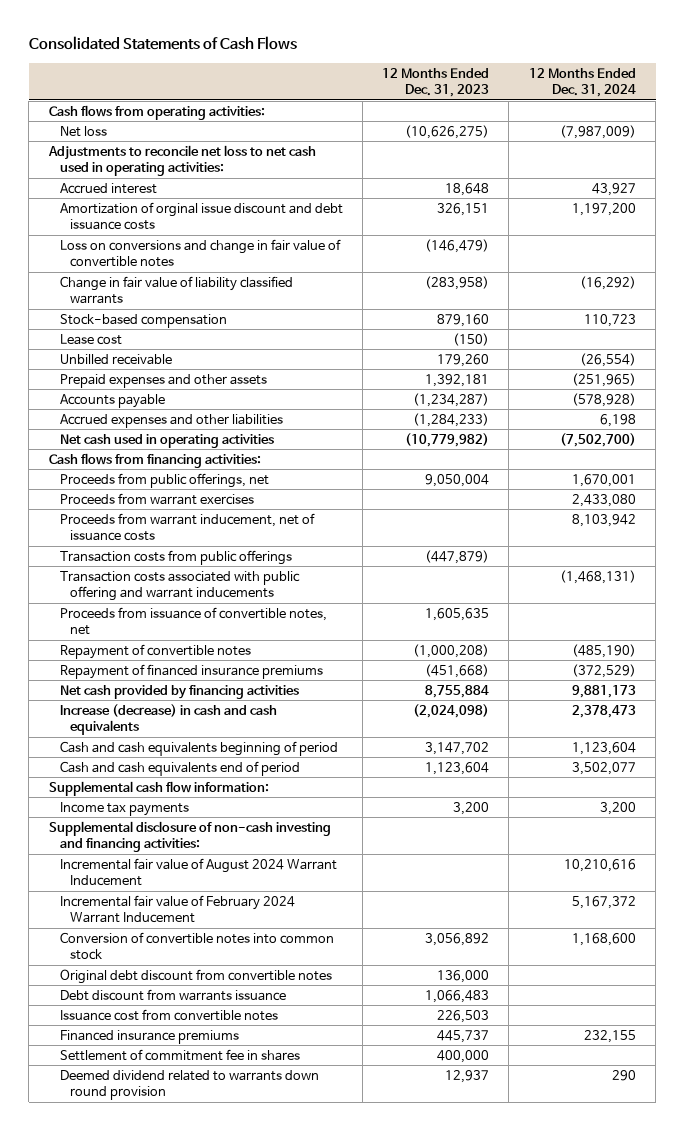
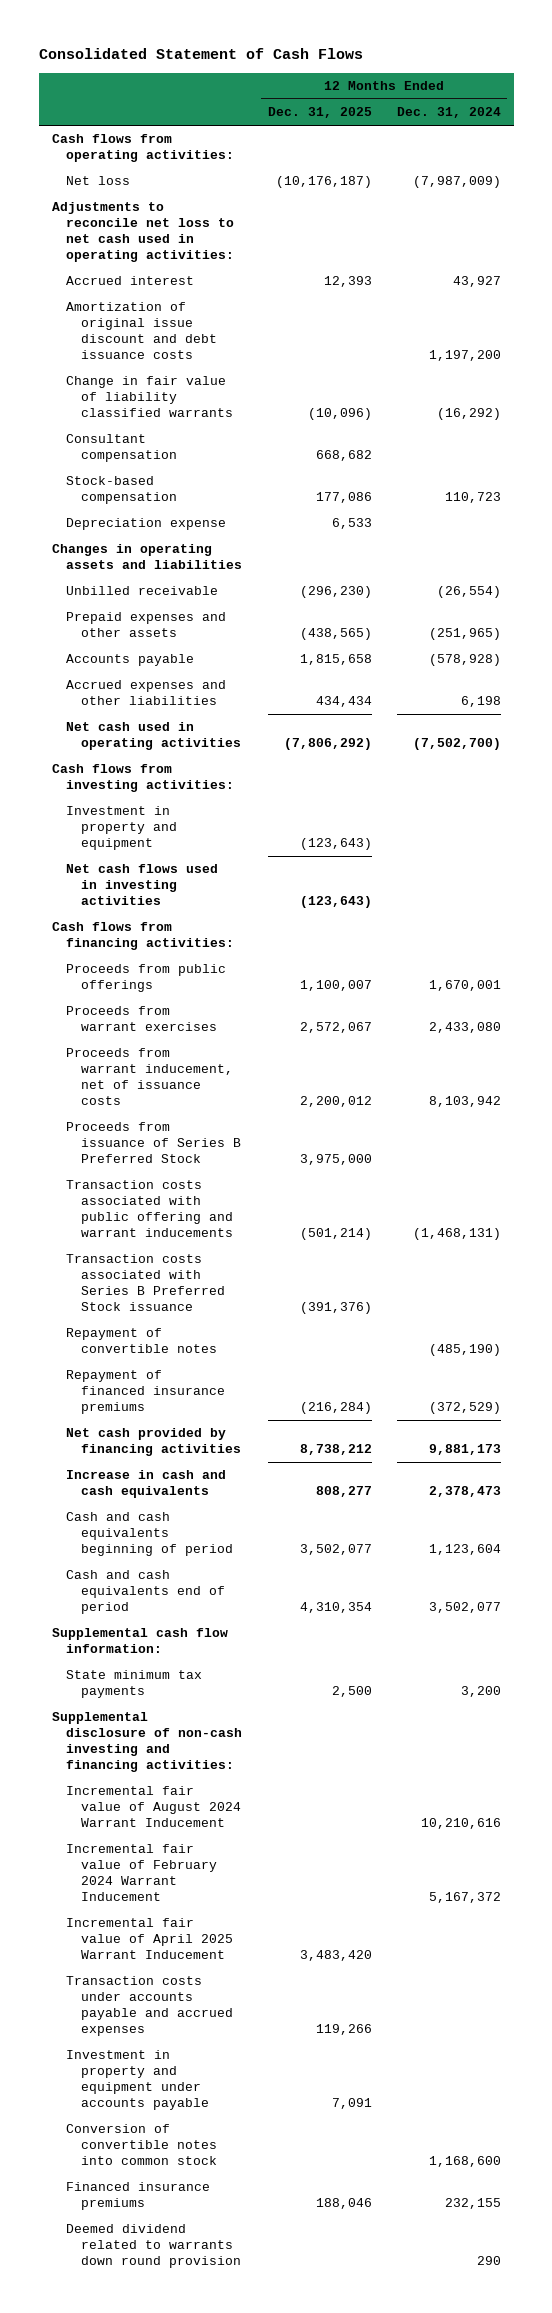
[28,36,297,51] Consolidated Statements of Cash Flows -> [38,48,363,60] Consolidated Statement of Cash Flows
[382,67,490,98] 12 Months Ended Dec. 31, 2023 -> none
none -> [267,107,372,119] Dec. 31, 2025
[59,238,341,268] Loss on conversions and change in fair value of convertible notes -> none
[59,201,343,231] Amortization of orginal issue discount and debt issuance costs -> [66,302,218,359] Amortization of original issue discount and debt issuance costs
none -> [66,434,178,463] Consultant compensation
[59,333,122,345] Lease cost -> none
none -> [66,518,227,531] Depreciation expense
none -> [51,544,243,570] Changes in operating assets and liabilities
none -> [51,764,235,793] Cash flows from investing activities:
none -> [66,806,178,851] Investment in property and equipment
none -> [66,864,219,906] Net cash flows used in investing activities
[59,472,269,488] Proceeds from public offerings, net -> [66,964,227,993] Proceeds from public offerings
[59,549,292,565] Transaction costs from public offerings -> none
none -> [66,1122,242,1164] Proceeds from issuance of Series B Preferred Stock
[59,606,327,636] Proceeds from issuance of convertible notes, net -> none
none -> [66,1254,226,1311] Transaction costs associated with Series B Preferred Stock issuance
[59,703,277,736] Increase (decrease) in cash and cash equivalents -> [66,1470,227,1499] Increase in cash and cash equivalents
[59,801,189,816] Income tax payments -> [66,1670,203,1699] State minimum tax payments
none -> [66,1918,234,1960] Incremental fair value of April 2025 Warrant Inducement
none -> [66,1976,234,2036] Transaction costs under accounts payable and accrued expenses
none -> [66,2050,210,2110] Investment in property and equipment under accounts payable
[59,968,332,984] Original debt discount from convertible notes -> none
[59,988,286,1001] Debt discount from warrants issuance -> none
[59,1008,278,1021] Issuance cost from convertible notes -> none
[59,1048,300,1061] Settlement of commitment fee in shares -> none

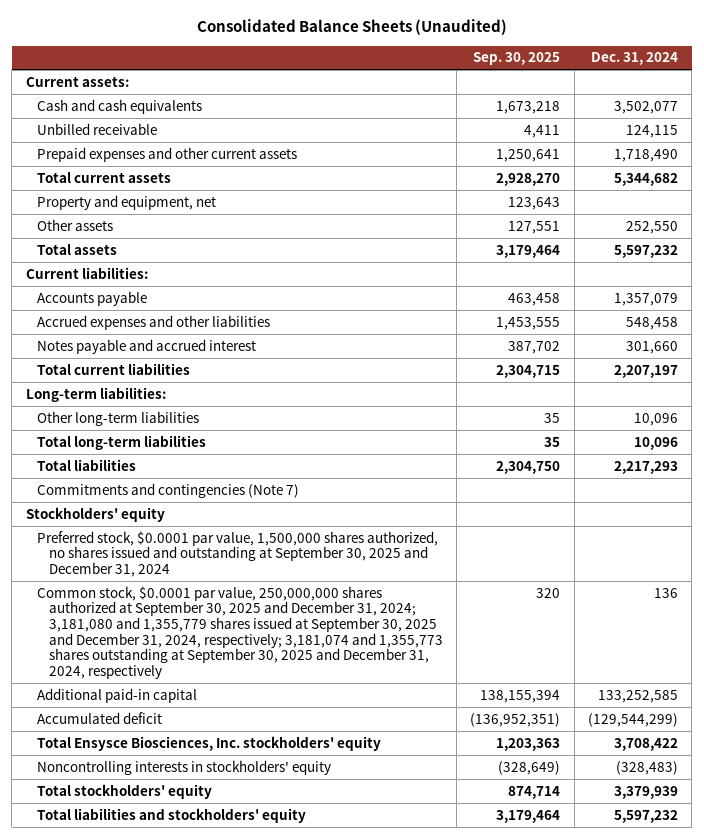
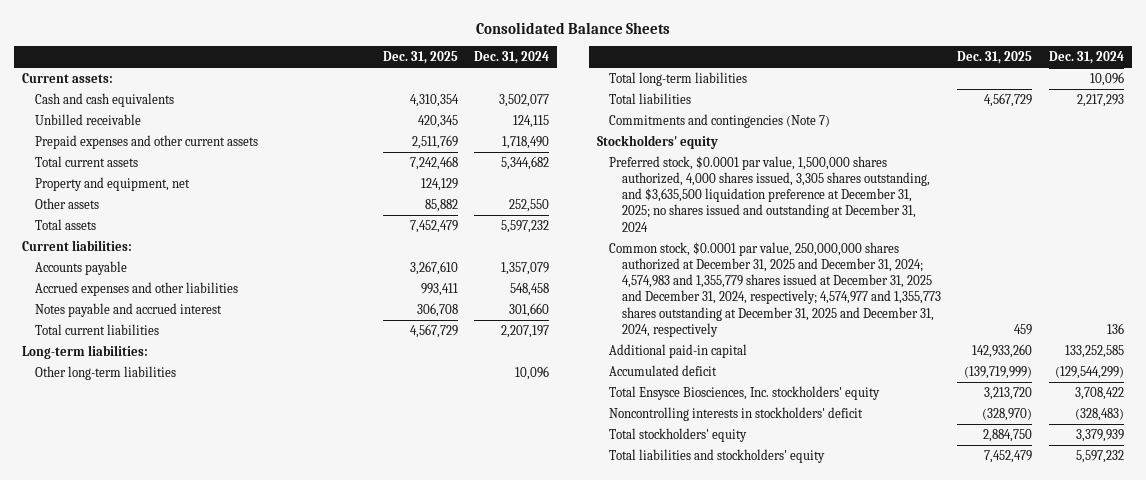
[196,19,507,36] Consolidated Balance Sheets (Unaudited) -> [476,21,671,34] Consolidated Balance Sheets
[473,52,561,66] Sep. 30, 2025 -> none
none -> [382,51,458,65] Dec. 31, 2025
[37,530,439,578] Preferred stock, $0.0001 par value, 1,500,000 shares authorized, no shares issued and outstanding at September 30, 2025 and December 31, 2024 -> [609,155,930,232] Preferred stock, $0.0001 par value, 1,500,000 shares authorized, 4,000 shares issued, 3,305 shares outstanding, and $3,635,500 liquidation preference at December 31, 2025; no shares issued and outstanding at December 31, 2024
[37,585,443,679] Common stock, $0.0001 par value, 250,000,000 shares authorized at September 30, 2025 and December 31, 2024; 3,181,080 and 1,355,779 shares issued at September 30, 2025 and December 31, 2024, respectively; 3,181,074 and 1,355,773 shares outstanding at September 30, 2025 and December 31, 2024, respectively -> [609,241,941,337] Common stock, $0.0001 par value, 250,000,000 shares authorized at December 31, 2025 and December 31, 2024; 4,574,983 and 1,355,779 shares issued at December 31, 2025 and December 31, 2024, respectively; 4,574,977 and 1,355,773 shares outstanding at December 31, 2025 and December 31, 2024, respectively
[37,759,332,775] Noncontrolling interests in stockholders' equity -> [609,406,864,421] Noncontrolling interests in stockholders' deficit

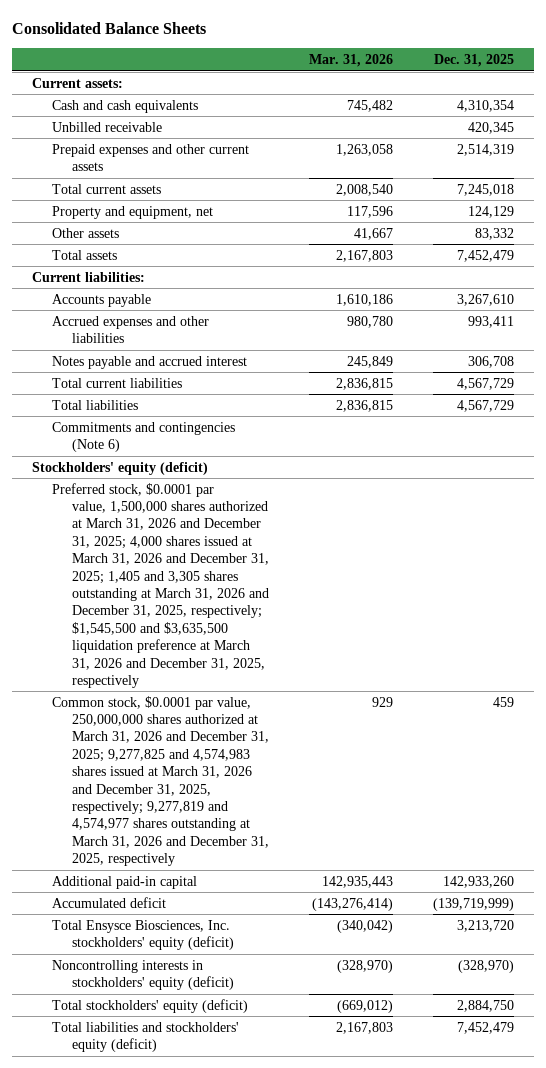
[474,51,550,65] Dec. 31, 2024 -> none
none -> [308,54,393,68] Mar. 31, 2026
[411,134,458,149] 2,511,769 -> [456,143,514,156] 2,514,319
[409,155,458,170] 7,242,468 -> [456,183,514,196] 7,245,018
[424,198,458,212] 85,882 -> [474,227,514,240] 83,332
[22,344,149,359] Long-term liabilities: -> none
[34,365,176,380] Other long-term liabilities -> none
[609,71,748,86] Total long-term liabilities -> none
[609,113,831,128] Commitments and contingencies (Note 7) -> [52,421,236,453] Commitments and contingencies (Note 6)
[596,134,718,149] Stockholders' equity -> [32,461,209,475] Stockholders' equity (deficit)
[609,155,930,232] Preferred stock, $0.0001 par value, 1,500,000 shares authorized, 4,000 shares issued, 3,305 shares outstanding, and $3,635,500 liquidation preference at December 31, 2025; no shares issued and outstanding at December 31, 2024 -> [52,482,269,688] Preferred stock, $0.0001 par value, 1,500,000 shares authorized at March 31, 2026 and December 31, 2025; 4,000 shares issued at March 31, 2026 and December 31, 2025; 1,405 and 3,305 shares outstanding at March 31, 2026 and December 31, 2025, respectively; $1,545,500 and $3,635,500 liquidation preference at March 31, 2026 and December 31, 2025, respectively
[609,241,941,337] Common stock, $0.0001 par value, 250,000,000 shares authorized at December 31, 2025 and December 31, 2024; 4,574,983 and 1,355,779 shares issued at December 31, 2025 and December 31, 2024, respectively; 4,574,977 and 1,355,773 shares outstanding at December 31, 2025 and December 31, 2024, respectively -> [52,695,269,867] Common stock, $0.0001 par value, 250,000,000 shares authorized at March 31, 2026 and December 31, 2025; 9,277,825 and 4,574,983 shares issued at March 31, 2026 and December 31, 2025, respectively; 9,277,819 and 4,574,977 shares outstanding at March 31, 2026 and December 31, 2025, respectively
[609,385,881,400] Total Ensysce Biosciences, Inc. stockholders' equity -> [52,919,234,951] Total Ensysce Biosciences, Inc. stockholders' equity (deficit)
[609,406,864,421] Noncontrolling interests in stockholders' deficit -> [52,959,234,991] Noncontrolling interests in stockholders' equity (deficit)
[609,427,748,442] Total stockholders' equity -> [52,998,249,1013] Total stockholders' equity (deficit)
[609,448,826,463] Total liabilities and stockholders' equity -> [52,1021,240,1053] Total liabilities and stockholders' equity (deficit)

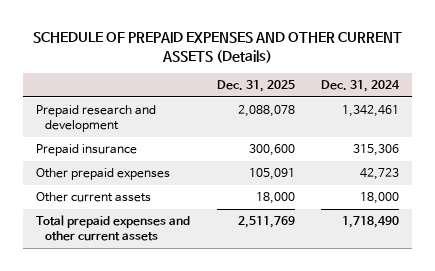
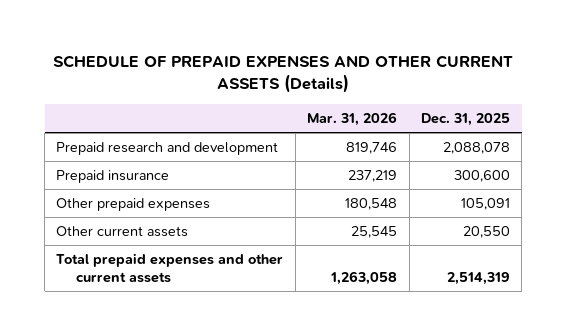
[321,80,401,93] Dec. 31, 2024 -> none
none -> [307,111,398,126] Mar. 31, 2026
[255,192,295,205] 18,000 -> [462,226,510,239] 20,550
[237,216,295,229] 2,511,769 -> [446,271,510,285] 2,514,319

